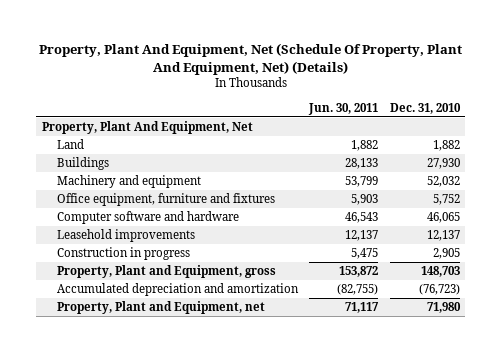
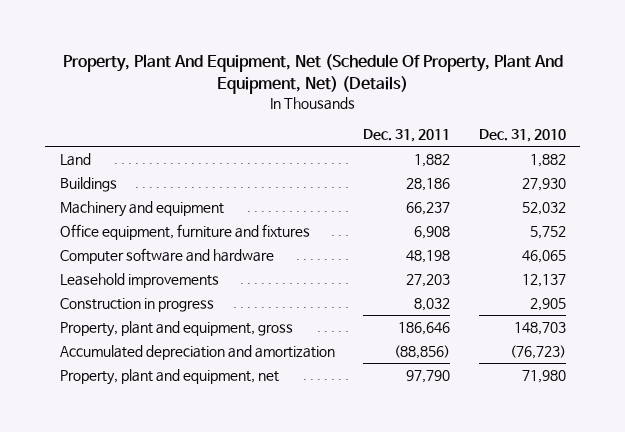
[308,102,379,115] Jun. 30, 2011 -> none
none -> [363,128,451,142] Dec. 31, 2011
[41,121,253,135] Property, Plant And Equipment, Net -> none
[56,265,276,279] Property, Plant and Equipment, gross -> [59,321,293,338] Property, plant and equipment, gross
[56,301,265,315] Property, Plant and Equipment, net -> [59,369,279,386] Property, plant and equipment, net

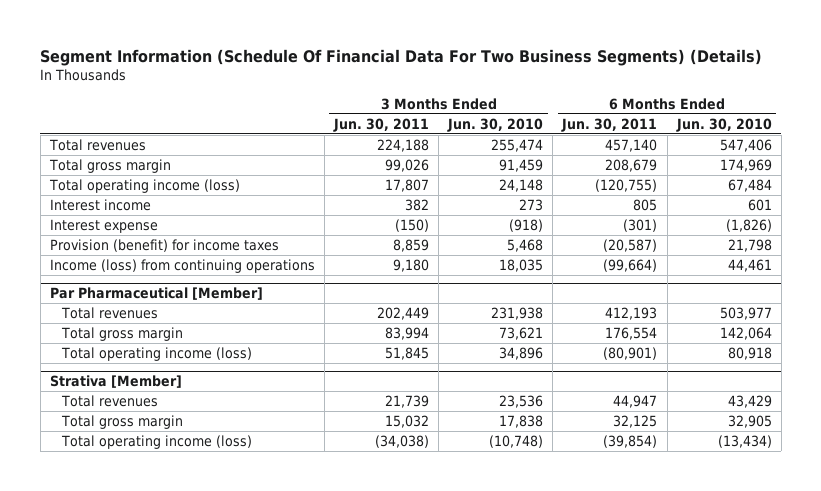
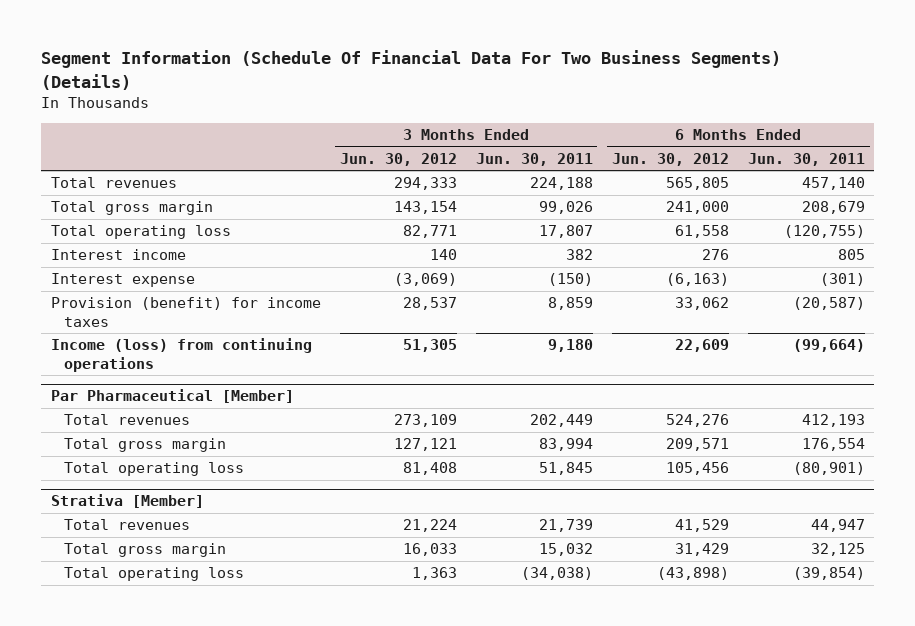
[447,117,544,132] Jun. 30, 2010 -> none
[675,117,772,132] Jun. 30, 2010 -> none
none -> [339,152,457,166] Jun. 30, 2012
none -> [611,152,729,166] Jun. 30, 2012
[48,178,240,193] Total operating income (loss) -> [50,225,231,240] Total operating loss
[60,346,252,361] Total operating income (loss) -> [63,462,244,477] Total operating loss
[60,434,252,449] Total operating income (loss) -> [63,567,244,582] Total operating loss

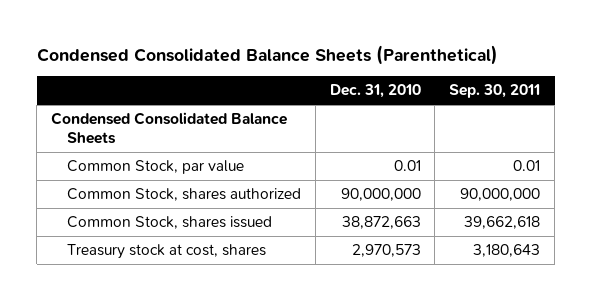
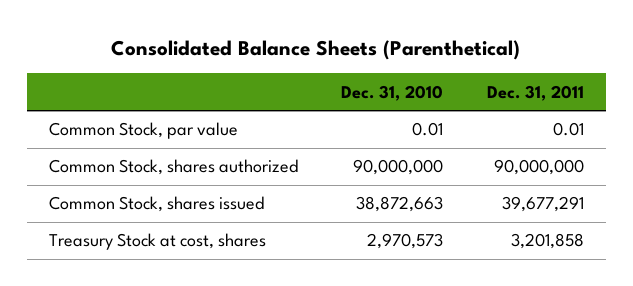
[36,44,498,65] Condensed Consolidated Balance Sheets (Parenthetical) -> [111,40,521,61] Consolidated Balance Sheets (Parenthetical)
[449,84,541,99] Sep. 30, 2011 -> none
none -> [486,84,584,101] Dec. 31, 2011
[51,112,288,144] Condensed Consolidated Balance Sheets -> none
[67,244,267,260] Treasury stock at cost, shares -> [48,233,266,251] Treasury Stock at cost, shares

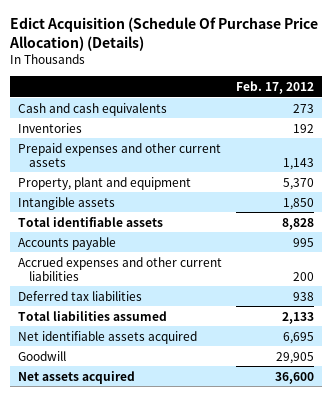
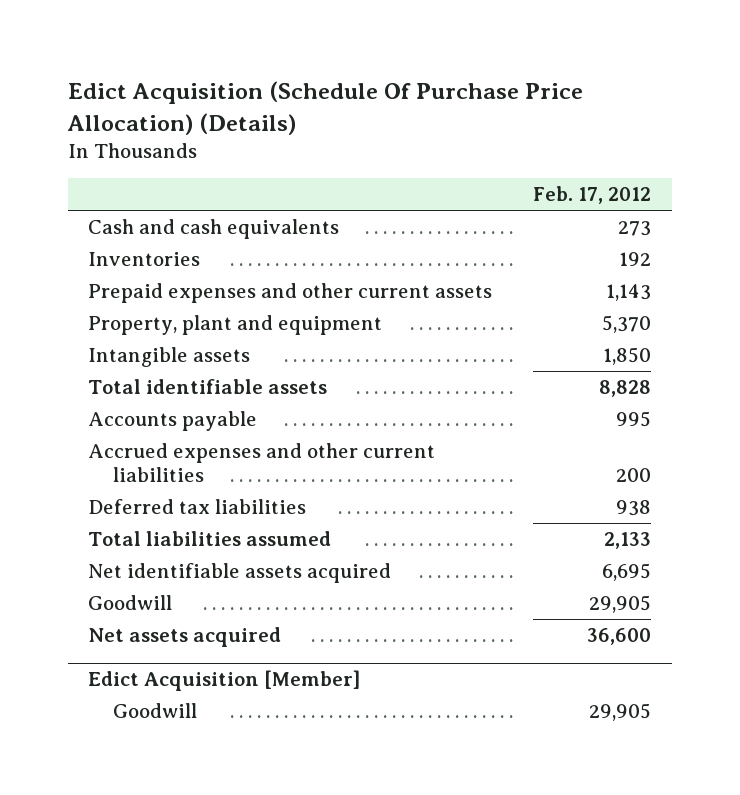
none -> [88,670,361,692] Edict Acquisition [Member]
none -> [112,703,197,719] Goodwill

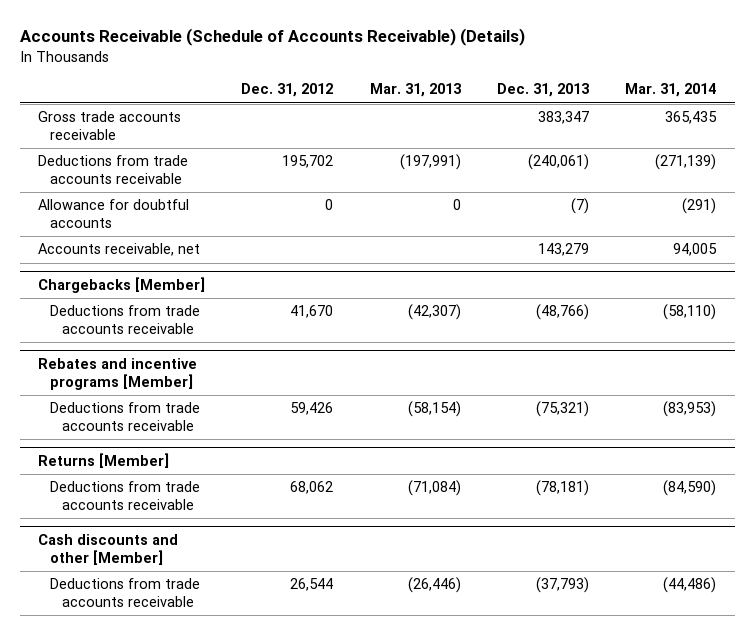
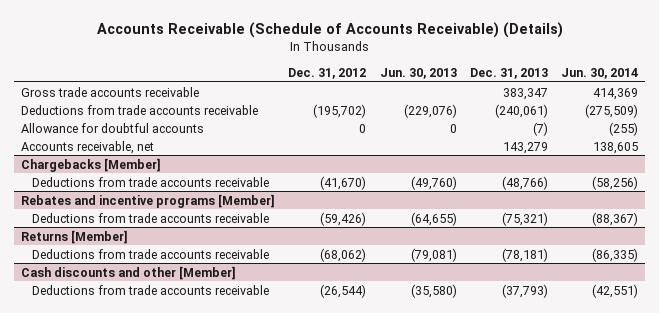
[369,83,461,98] Mar. 31, 2013 -> none
[625,83,717,98] Mar. 31, 2014 -> none
none -> [379,67,457,79] Jun. 30, 2013
none -> [561,67,639,79] Jun. 30, 2014
[282,155,334,169] 195,702 -> [313,103,367,118] (195,702)
[290,305,334,319] 41,670 -> [320,175,367,190] (41,670)
[290,402,334,416] 59,426 -> [320,211,367,226] (59,426)
[290,481,334,495] 68,062 -> [320,247,367,262] (68,062)
[290,578,334,592] 26,544 -> [320,283,367,298] (26,544)

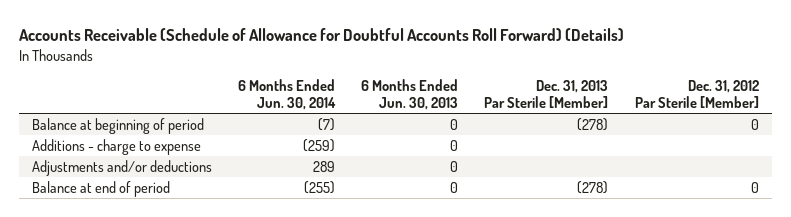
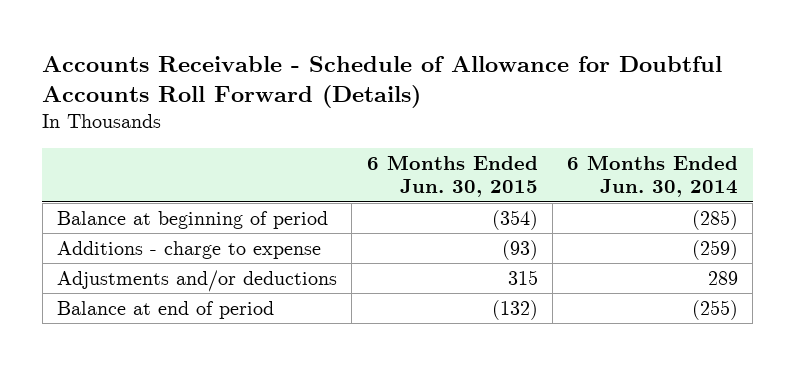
[18,28,624,42] Accounts Receivable (Schedule of Allowance for Doubtful Accounts Roll Forward) (Details) -> [42,56,723,109] Accounts Receivable - Schedule of Allowance for Doubtful Accounts Roll Forward (Details)
[361,79,459,111] 6 Months Ended Jun. 30, 2013 -> none
[484,80,609,109] Dec. 31, 2013 Par Sterile [Member] -> none
[634,80,759,109] Dec. 31, 2012 Par Sterile [Member] -> none
none -> [366,154,538,198] 6 Months Ended Jun. 30, 2015
[318,117,336,131] (7) -> [692,209,739,230] (285)

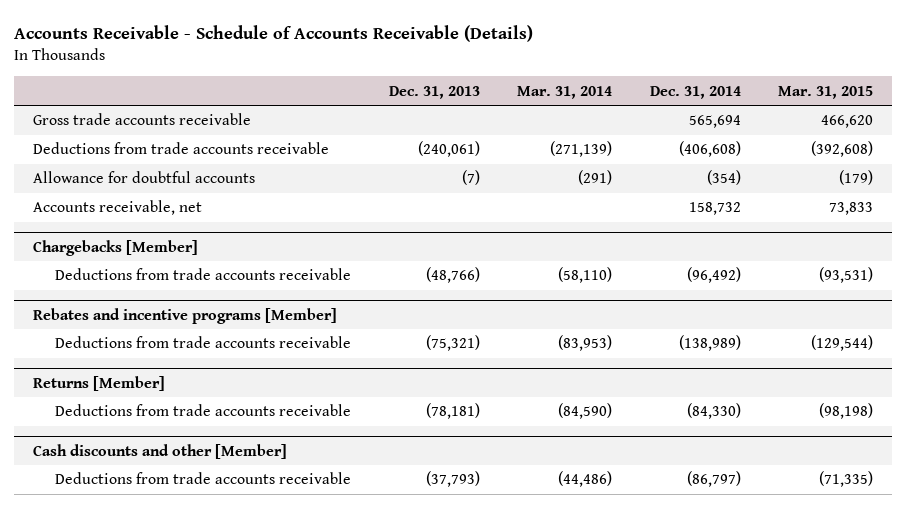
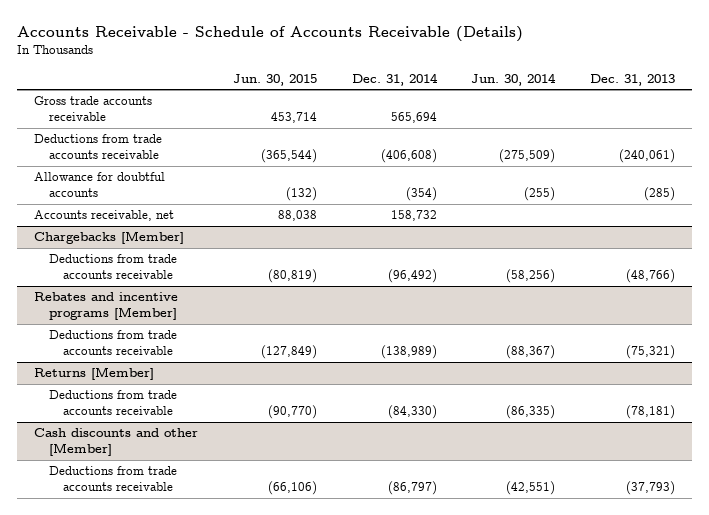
[517,85,613,99] Mar. 31, 2014 -> none
[778,85,874,99] Mar. 31, 2015 -> none
none -> [232,73,317,86] Jun. 30, 2015
none -> [471,72,557,86] Jun. 30, 2014
[461,170,480,186] (7) -> [644,187,676,202] (285)

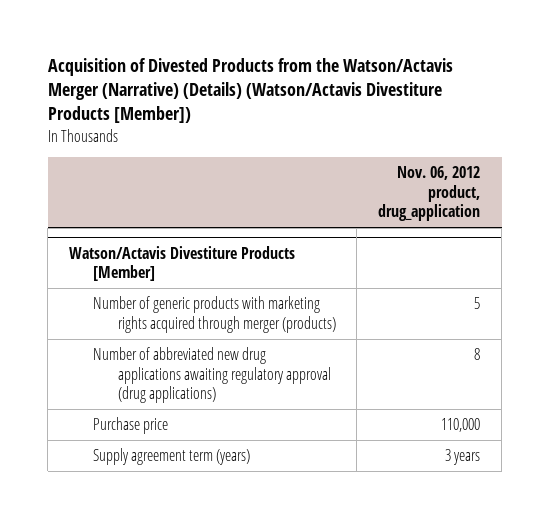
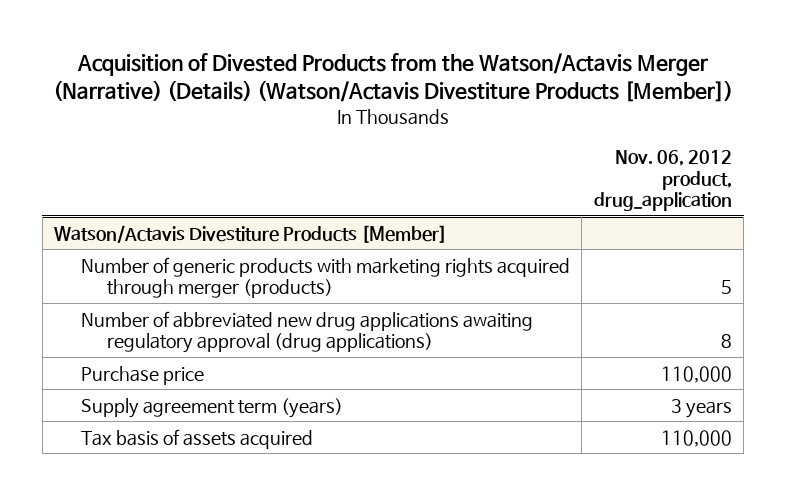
none -> [80,428,313,449] Tax basis of assets acquired

